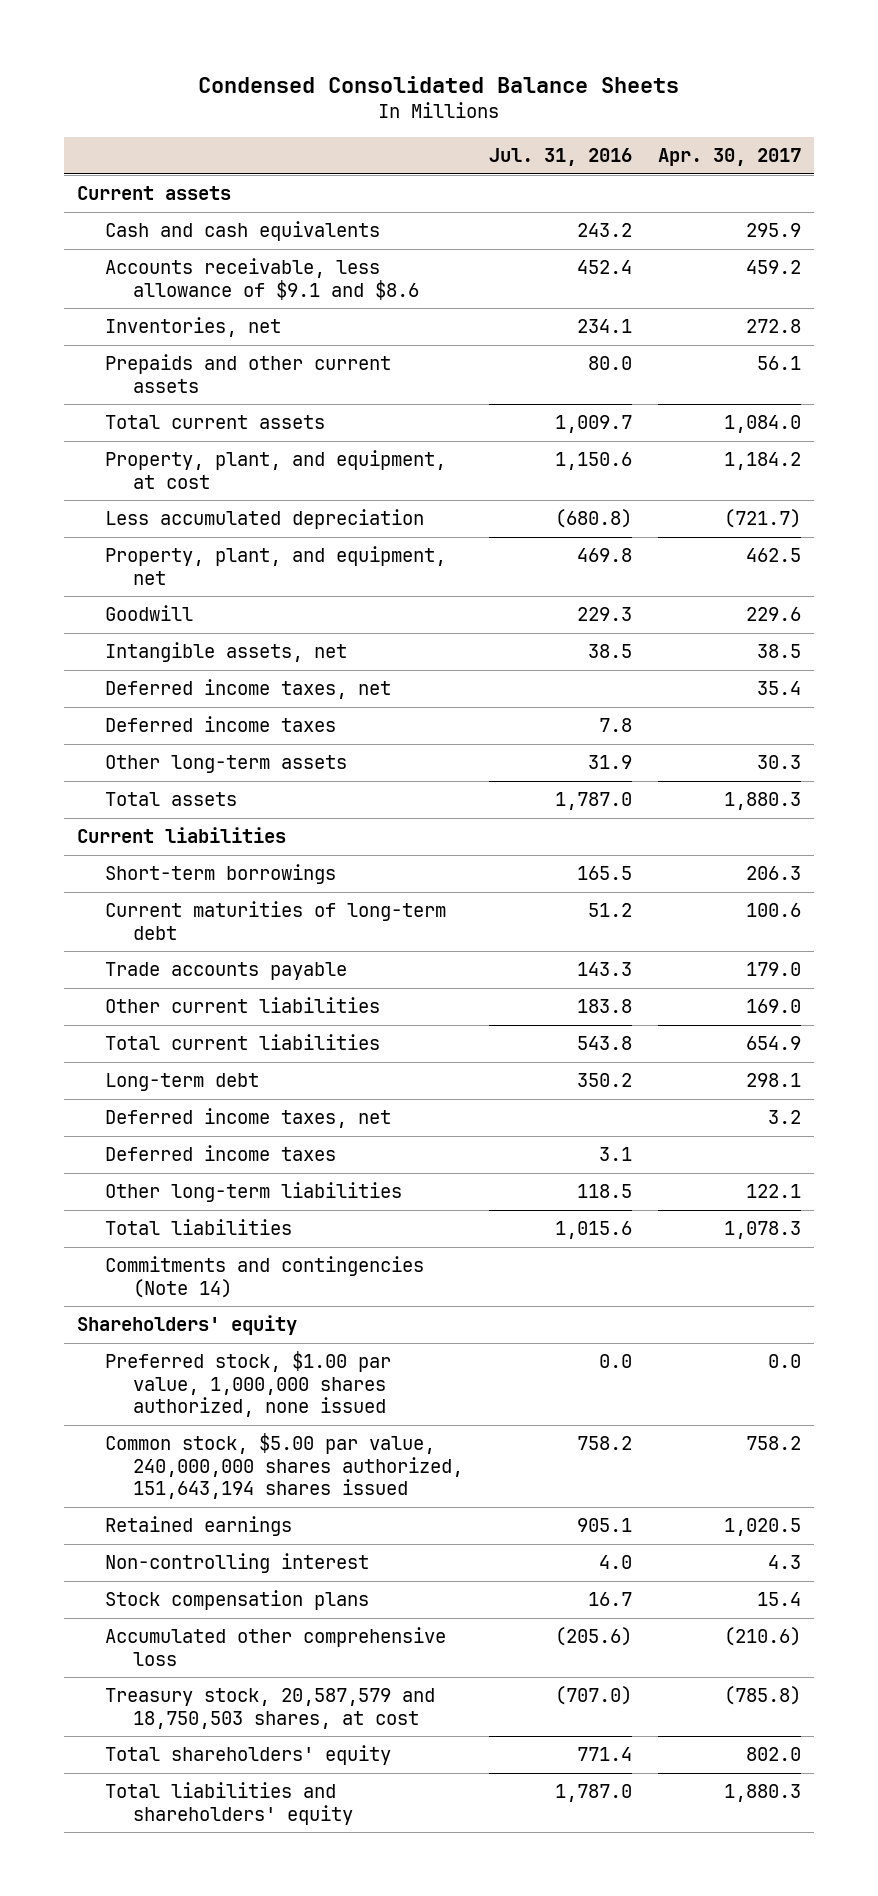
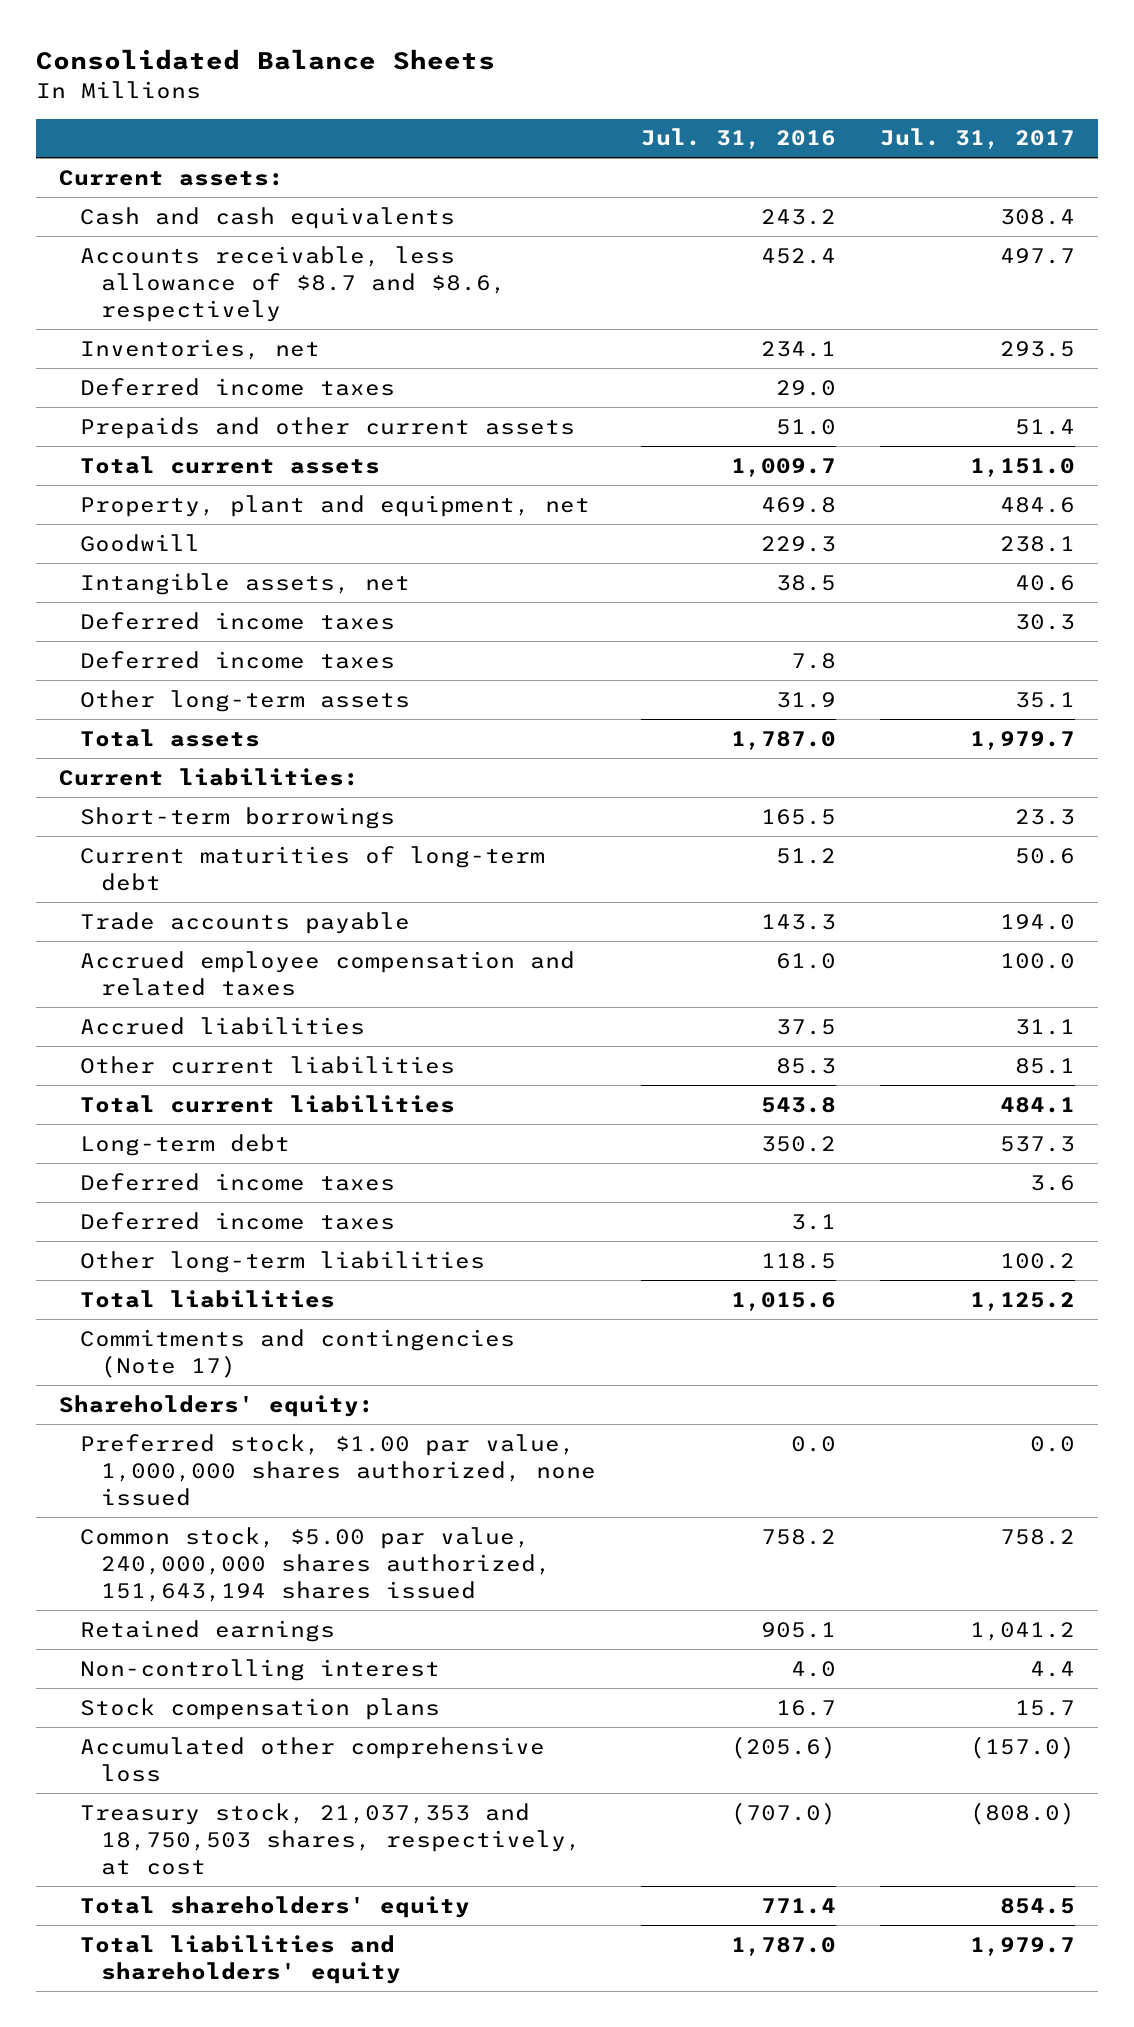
[198,76,680,94] Condensed Consolidated Balance Sheets -> [36,49,496,71] Consolidated Balance Sheets
[658,148,802,167] Apr. 30, 2017 -> none
none -> [880,128,1076,150] Jul. 31, 2017
[77,186,232,201] Current assets -> [58,169,284,186] Current assets:
[104,258,419,300] Accounts receivable, less allowance of $9.1 and $8.6 -> [79,245,506,322] Accounts receivable, less allowance of $8.7 and $8.6, respectively
none -> [79,377,395,396] Deferred income taxes
[587,356,632,371] 80.0 -> [775,418,836,435] 51.0
[104,450,446,489] Property, plant, and equipment, at cost -> none
[104,509,424,530] Less accumulated depreciation -> none
[104,546,446,585] Property, plant, and equipment, net -> [79,494,590,517] Property, plant and equipment, net
[104,679,391,700] Deferred income taxes, net -> [79,611,395,630] Deferred income taxes
[77,827,287,844] Current liabilities -> [58,767,359,786] Current liabilities:
none -> [79,950,575,996] Accrued employee compensation and related taxes
none -> [79,1016,365,1035] Accrued liabilities
[576,999,632,1014] 183.8 -> [775,1057,836,1074] 85.3
[104,1108,391,1129] Deferred income taxes, net -> [79,1172,395,1191] Deferred income taxes
[104,1256,424,1298] Commitments and contingencies (Note 14) -> [79,1328,515,1378] Commitments and contingencies (Note 17)
[77,1315,298,1336] Shareholders' equity -> [58,1394,374,1417] Shareholders' equity:
[104,1688,435,1729] Treasury stock, 20,587,579 and 18,750,503 shares, at cost -> [79,1802,581,1875] Treasury stock, 21,037,353 and 18,750,503 shares, respectively, at cost

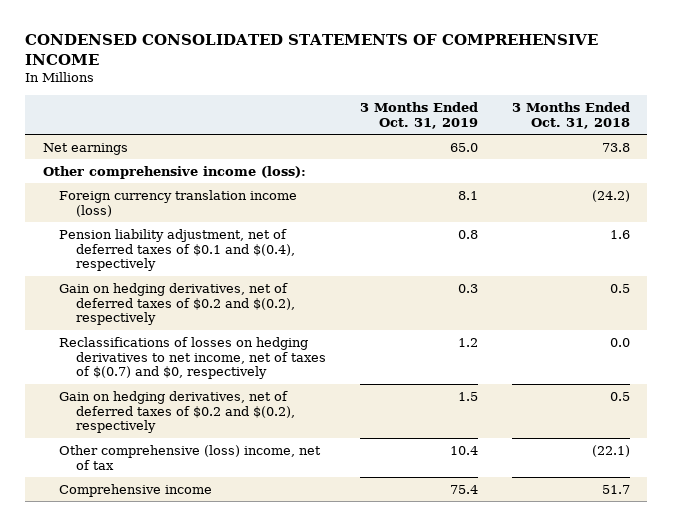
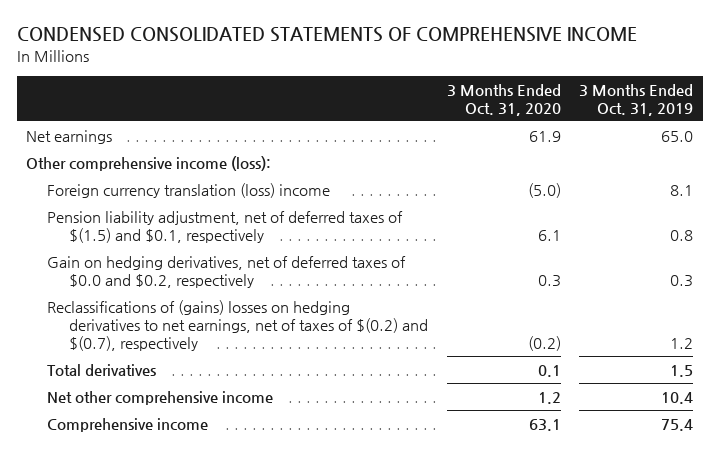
[512,101,631,129] 3 Months Ended Oct. 31, 2018 -> none
none -> [446,83,561,116] 3 Months Ended Oct. 31, 2020
[59,390,296,434] Gain on hedging derivatives, net of deferred taxes of $0.2 and $(0.2), respectively -> none
[59,189,298,217] Foreign currency translation income (loss) -> [47,182,331,198] Foreign currency translation (loss) income
[59,228,296,272] Pension liability adjustment, net of deferred taxes of $0.1 and $(0.4), respectively -> [47,210,404,243] Pension liability adjustment, net of deferred taxes of $(1.5) and $0.1, respectively
[59,282,296,326] Gain on hedging derivatives, net of deferred taxes of $0.2 and $(0.2), respectively -> [47,255,407,288] Gain on hedging derivatives, net of deferred taxes of $0.0 and $0.2, respectively
[59,336,327,380] Reclassifications of losses on hedging derivatives to net income, net of taxes of $(0.7) and $0, respectively -> [47,299,428,352] Reclassifications of (gains) losses on hedging derivatives to net earnings, net of taxes of $(0.2) and $(0.7), respectively
none -> [47,363,157,376] Total derivatives
[59,444,322,470] Other comprehensive (loss) income, net of tax -> [47,390,274,405] Net other comprehensive income

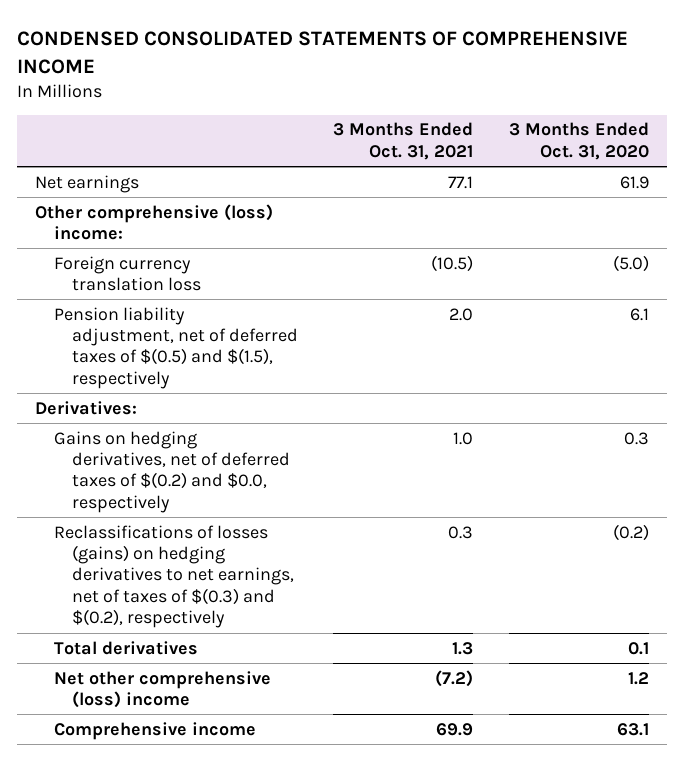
[579,83,694,116] 3 Months Ended Oct. 31, 2019 -> none
none -> [333,122,474,160] 3 Months Ended Oct. 31, 2021
[26,155,272,171] Other comprehensive income (loss): -> [35,203,274,241] Other comprehensive (loss) income:
[47,182,331,198] Foreign currency translation (loss) income -> [53,255,201,292] Foreign currency translation loss
[47,210,404,243] Pension liability adjustment, net of deferred taxes of $(1.5) and $0.1, respectively -> [53,306,298,389] Pension liability adjustment, net of deferred taxes of $(0.5) and $(1.5), respectively
none -> [35,400,138,415] Derivatives:
[47,255,407,288] Gain on hedging derivatives, net of deferred taxes of $0.0 and $0.2, respectively -> [53,430,290,513] Gains on hedging derivatives, net of deferred taxes of $(0.2) and $0.0, respectively
[47,299,428,352] Reclassifications of (gains) losses on hedging derivatives to net earnings, net of taxes of $(0.2) and $(0.7), respectively -> [53,524,294,629] Reclassifications of losses (gains) on hedging derivatives to net earnings, net of taxes of $(0.3) and $(0.2), respectively
[47,390,274,405] Net other comprehensive income -> [53,670,271,709] Net other comprehensive (loss) income

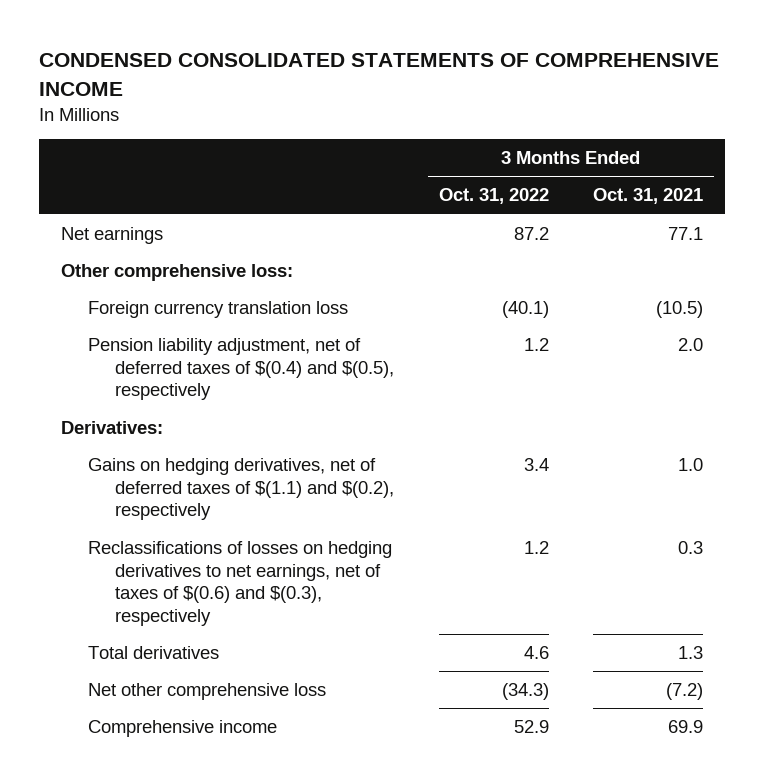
[508,122,649,160] 3 Months Ended Oct. 31, 2020 -> none
none -> [438,188,549,205] Oct. 31, 2022
[35,203,274,241] Other comprehensive (loss) income: -> [60,263,293,281] Other comprehensive loss:
[53,306,298,389] Pension liability adjustment, net of deferred taxes of $(0.5) and $(1.5), respectively -> [88,337,395,401] Pension liability adjustment, net of deferred taxes of $(0.4) and $(0.5), respectively
[53,430,290,513] Gains on hedging derivatives, net of deferred taxes of $(0.2) and $0.0, respectively -> [88,457,395,521] Gains on hedging derivatives, net of deferred taxes of $(1.1) and $(0.2), respectively
[53,524,294,629] Reclassifications of losses (gains) on hedging derivatives to net earnings, net of taxes of $(0.3) and $(0.2), respectively -> [88,540,393,627] Reclassifications of losses on hedging derivatives to net earnings, net of taxes of $(0.6) and $(0.3), respectively
[53,670,271,709] Net other comprehensive (loss) income -> [88,682,327,700] Net other comprehensive loss

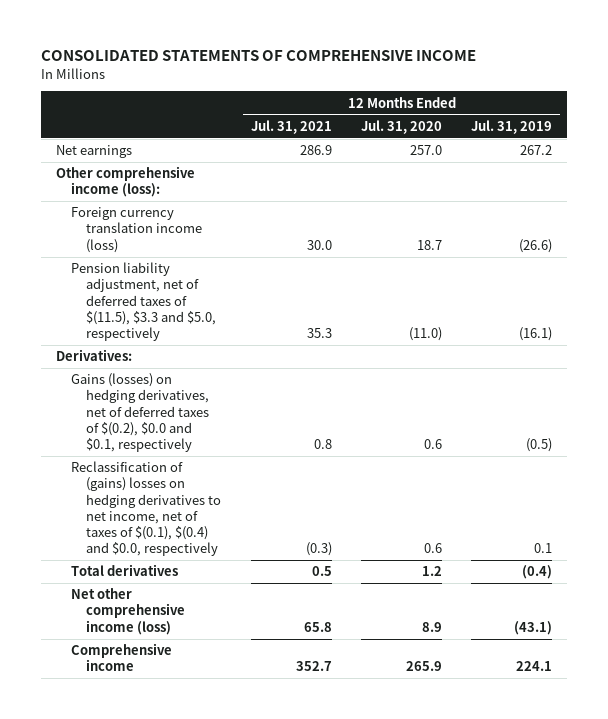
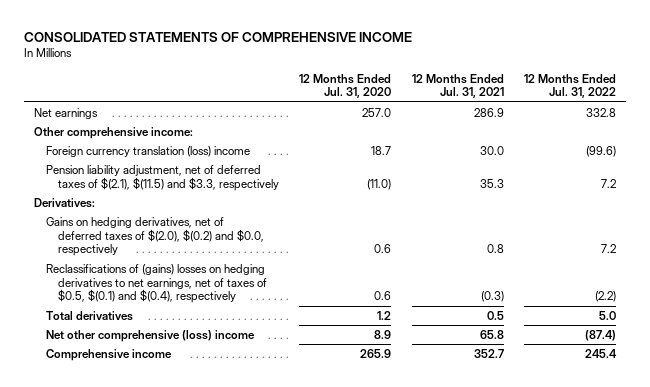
[471,120,553,135] Jul. 31, 2019 -> none
none -> [523,73,616,99] 12 Months Ended Jul. 31, 2022
[55,166,195,198] Other comprehensive income (loss): -> [33,126,193,139] Other comprehensive income:
[71,207,203,253] Foreign currency translation income (loss) -> [46,145,251,157] Foreign currency translation (loss) income
[71,262,217,341] Pension liability adjustment, net of deferred taxes of $(11.5), $3.3 and $5.0, respectively -> [46,164,280,191] Pension liability adjustment, net of deferred taxes of $(2.1), $(11.5) and $3.3, respectively
[71,373,210,452] Gains (losses) on hedging derivatives, net of deferred taxes of $(0.2), $0.0 and $0.1, respectively -> [46,216,265,257] Gains on hedging derivatives, net of deferred taxes of $(2.0), $(0.2) and $0.0, respectively
[71,461,222,556] Reclassification of (gains) losses on hedging derivatives to net income, net of taxes of $(0.1), $(0.4) and $0.0, respectively -> [46,263,268,304] Reclassifications of (gains) losses on hedging derivatives to net earnings, net of taxes of $0.5, $(0.1) and $(0.4), respectively
[71,588,186,635] Net other comprehensive income (loss) -> [46,329,256,342] Net other comprehensive (loss) income

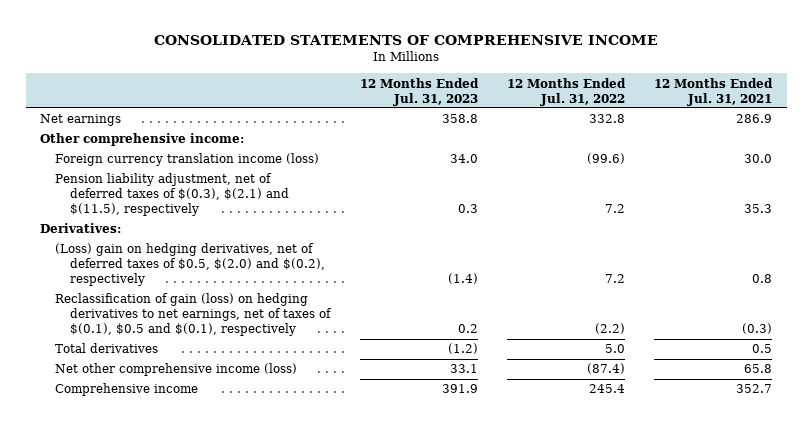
[299,73,392,99] 12 Months Ended Jul. 31, 2020 -> none
none -> [359,77,479,106] 12 Months Ended Jul. 31, 2023
[46,145,251,157] Foreign currency translation (loss) income -> [55,153,320,167] Foreign currency translation income (loss)
[46,164,280,191] Pension liability adjustment, net of deferred taxes of $(2.1), $(11.5) and $3.3, respectively -> [55,173,290,217] Pension liability adjustment, net of deferred taxes of $(0.3), $(2.1) and $(11.5), respectively
[46,216,265,257] Gains on hedging derivatives, net of deferred taxes of $(2.0), $(0.2) and $0.0, respectively -> [55,243,326,287] (Loss) gain on hedging derivatives, net of deferred taxes of $0.5, $(2.0) and $(0.2), respectively
[46,263,268,304] Reclassifications of (gains) losses on hedging derivatives to net earnings, net of taxes of $0.5, $(0.1) and $(0.4), respectively -> [55,293,333,337] Reclassification of gain (loss) on hedging derivatives to net earnings, net of taxes of $(0.1), $0.5 and $(0.1), respectively
[46,329,256,342] Net other comprehensive (loss) income -> [55,363,298,377] Net other comprehensive income (loss)

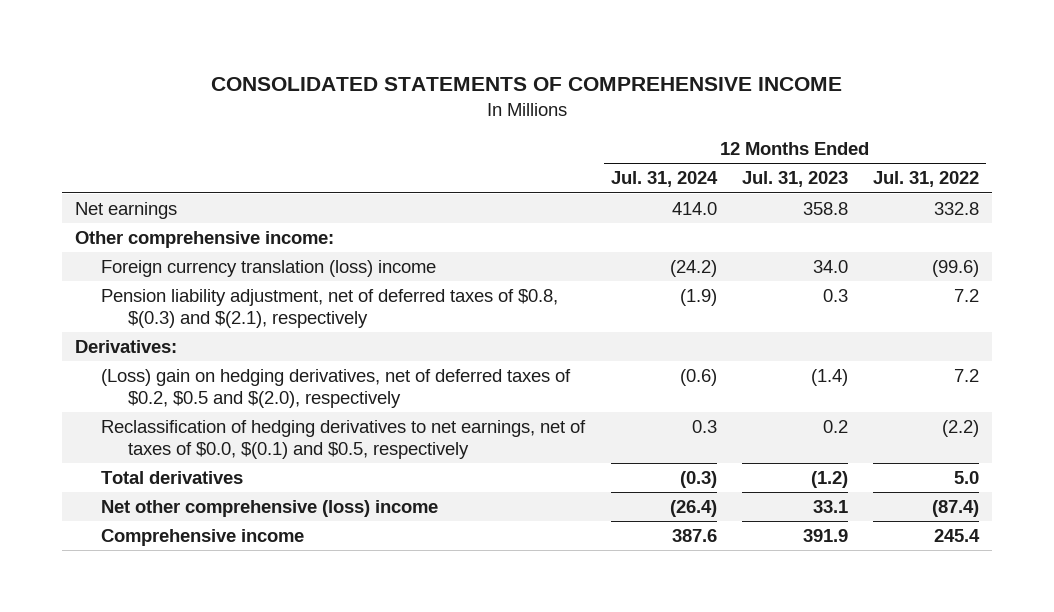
[654,77,774,106] 12 Months Ended Jul. 31, 2021 -> none
none -> [610,171,718,188] Jul. 31, 2024
[55,153,320,167] Foreign currency translation income (loss) -> [101,260,437,278] Foreign currency translation (loss) income
[55,173,290,217] Pension liability adjustment, net of deferred taxes of $(0.3), $(2.1) and $(11.5), respectively -> [101,289,559,329] Pension liability adjustment, net of deferred taxes of $0.8, $(0.3) and $(2.1), respectively
[55,243,326,287] (Loss) gain on hedging derivatives, net of deferred taxes of $0.5, $(2.0) and $(0.2), respectively -> [101,369,572,409] (Loss) gain on hedging derivatives, net of deferred taxes of $0.2, $0.5 and $(2.0), respectively
[55,293,333,337] Reclassification of gain (loss) on hedging derivatives to net earnings, net of taxes of $(0.1), $0.5 and $(0.1), respectively -> [101,420,587,460] Reclassification of hedging derivatives to net earnings, net of taxes of $0.0, $(0.1) and $0.5, respectively
[55,363,298,377] Net other comprehensive income (loss) -> [101,500,439,518] Net other comprehensive (loss) income

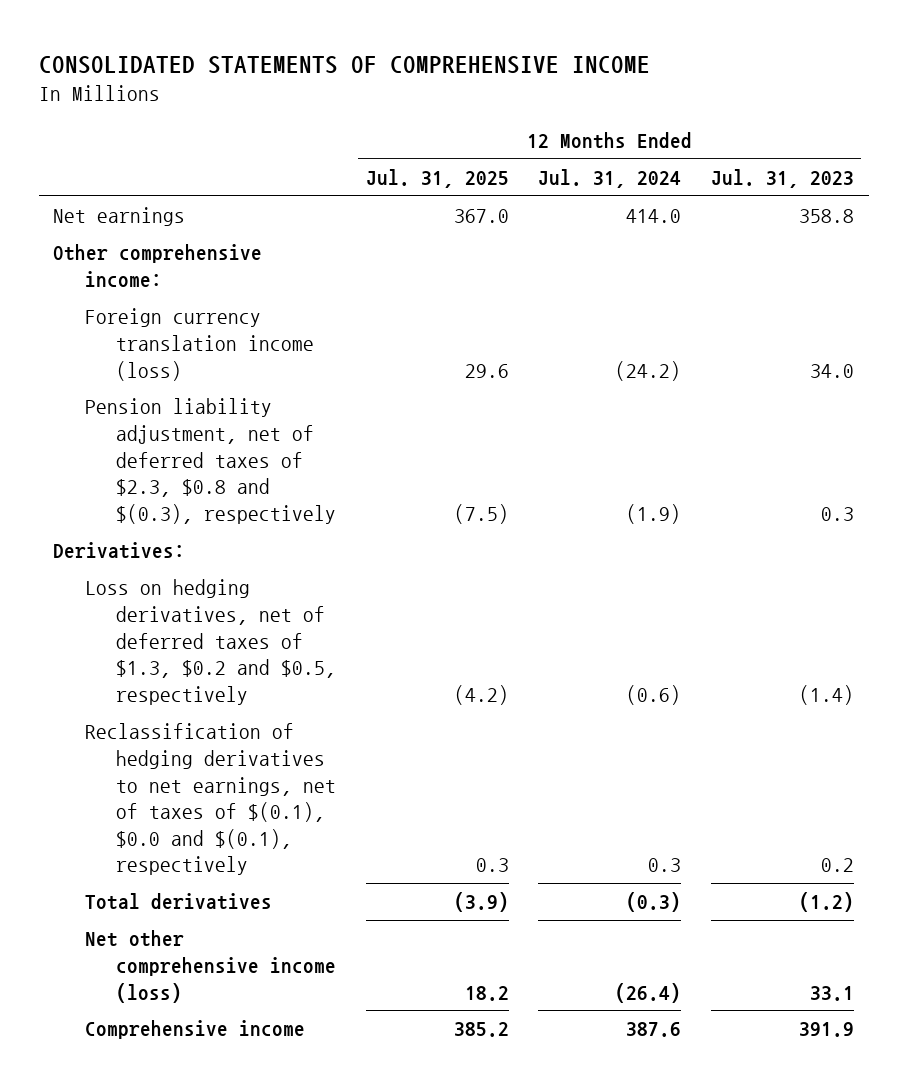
[873,171,980,188] Jul. 31, 2022 -> none
none -> [365,168,509,188] Jul. 31, 2025
[101,260,437,278] Foreign currency translation (loss) income -> [84,308,315,381] Foreign currency translation income (loss)
[101,289,559,329] Pension liability adjustment, net of deferred taxes of $0.8, $(0.3) and $(2.1), respectively -> [84,398,337,524] Pension liability adjustment, net of deferred taxes of $2.3, $0.8 and $(0.3), respectively
[101,369,572,409] (Loss) gain on hedging derivatives, net of deferred taxes of $0.2, $0.5 and $(2.0), respectively -> [84,579,337,705] Loss on hedging derivatives, net of deferred taxes of $1.3, $0.2 and $0.5, respectively
[101,420,587,460] Reclassification of hedging derivatives to net earnings, net of taxes of $0.0, $(0.1) and $0.5, respectively -> [84,723,337,876] Reclassification of hedging derivatives to net earnings, net of taxes of $(0.1), $0.0 and $(0.1), respectively
[101,500,439,518] Net other comprehensive (loss) income -> [84,930,337,1003] Net other comprehensive income (loss)

